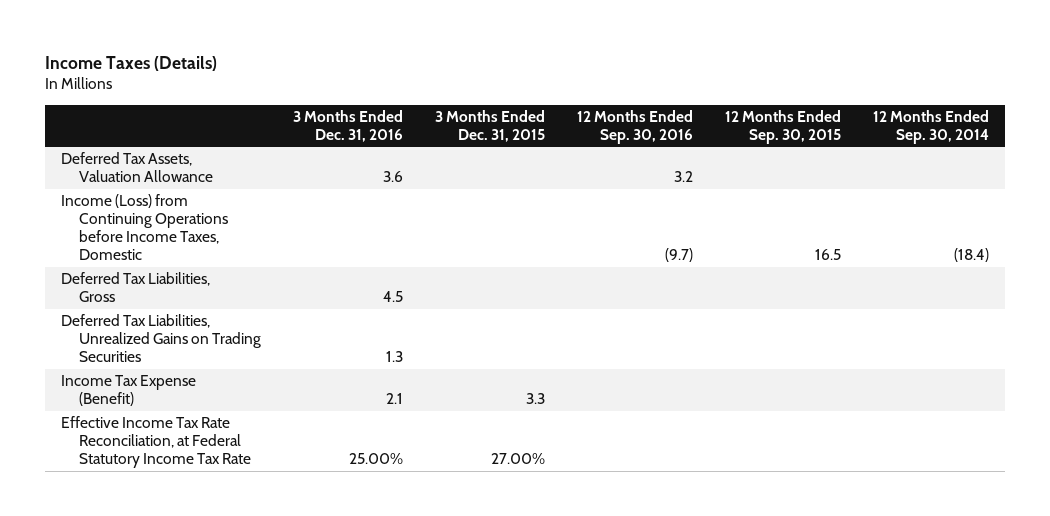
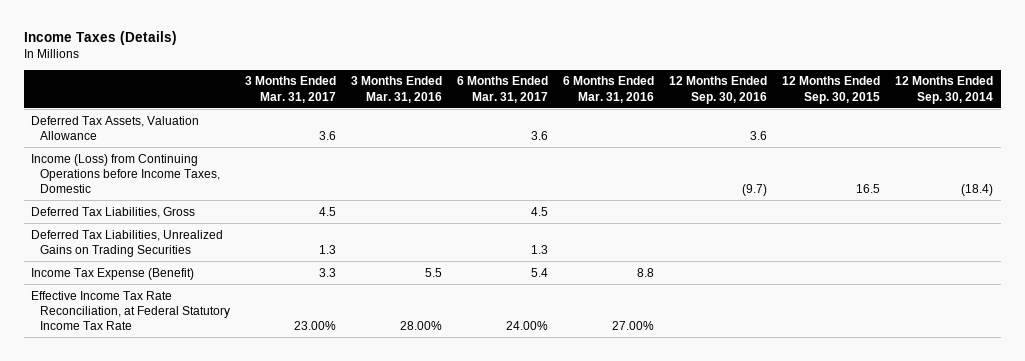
[292,110,403,143] 3 Months Ended Dec. 31, 2016 -> none
[434,110,545,143] 3 Months Ended Dec. 31, 2015 -> none
none -> [245,76,337,103] 3 Months Ended Mar. 31, 2017
none -> [351,76,443,103] 3 Months Ended Mar. 31, 2016
none -> [457,76,549,103] 6 Months Ended Mar. 31, 2017
none -> [563,76,655,103] 6 Months Ended Mar. 31, 2016
[673,171,693,183] 3.2 -> [750,130,768,140] 3.6

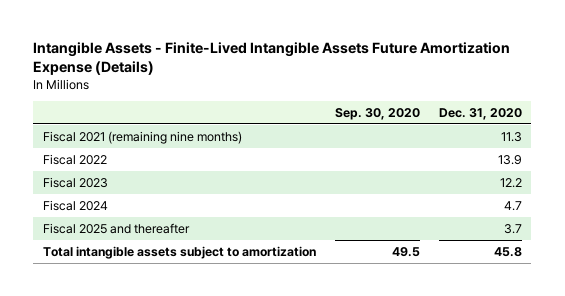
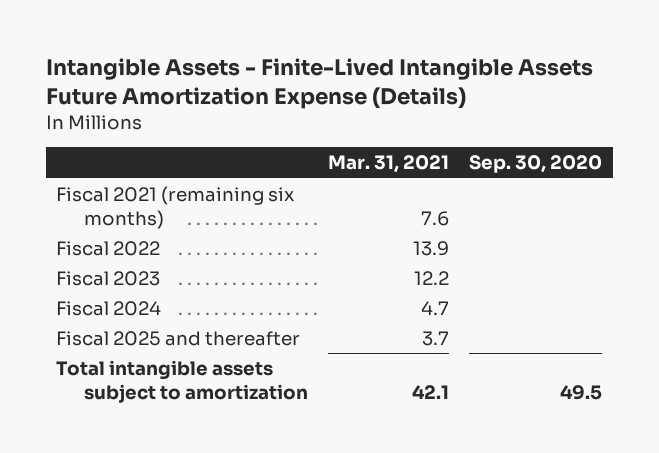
[438,107,522,120] Dec. 31, 2020 -> none
none -> [328,155,450,174] Mar. 31, 2021
[42,130,242,144] Fiscal 2021 (remaining nine months) -> [56,185,295,230] Fiscal 2021 (remaining six months)

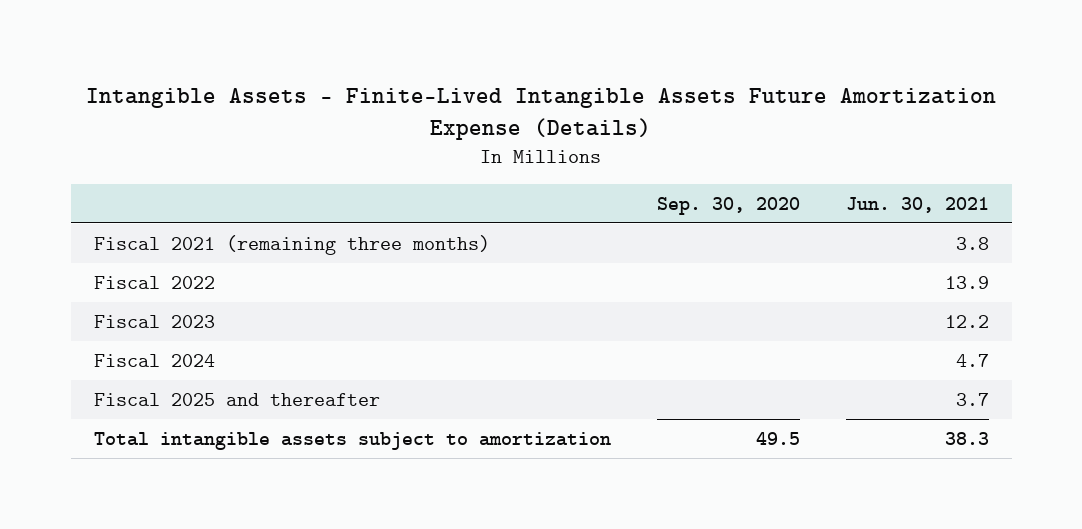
[328,155,450,174] Mar. 31, 2021 -> none
none -> [845,196,989,213] Jun. 30, 2021
[56,185,295,230] Fiscal 2021 (remaining six months) -> [93,234,490,255] Fiscal 2021 (remaining three months)

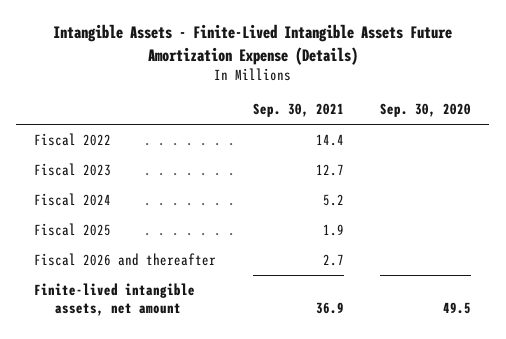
[845,196,989,213] Jun. 30, 2021 -> none
none -> [252,103,344,118] Sep. 30, 2021
[93,234,490,255] Fiscal 2021 (remaining three months) -> none
[93,392,380,406] Fiscal 2025 and thereafter -> [34,222,112,236] Fiscal 2025
none -> [34,252,217,266] Fiscal 2026 and thereafter
[93,431,611,450] Total intangible assets subject to amortization -> [34,282,196,317] Finite-lived intangible assets, net amount

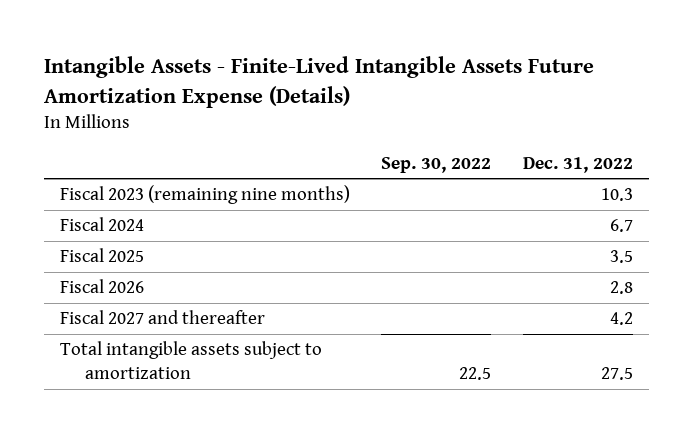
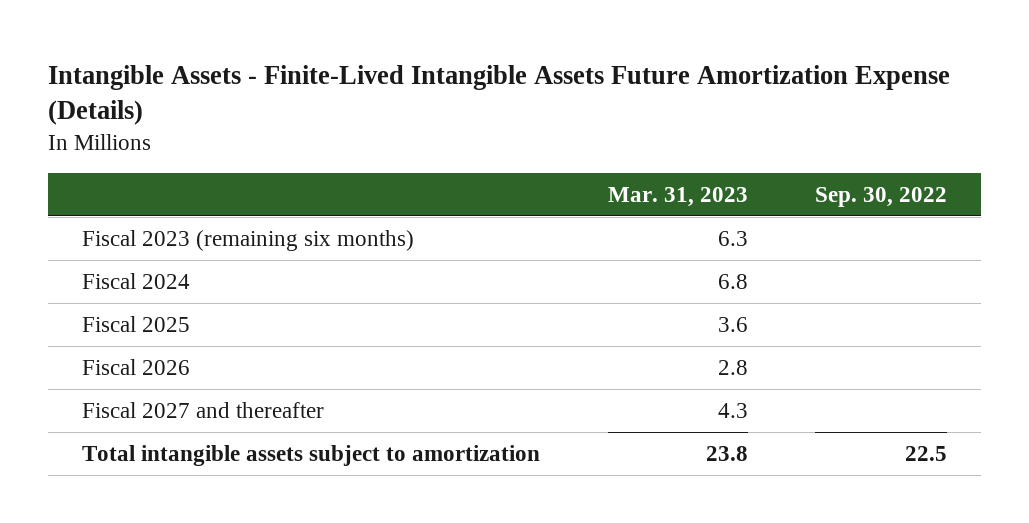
[523,156,634,173] Dec. 31, 2022 -> none
none -> [607,186,748,207] Mar. 31, 2023
[59,185,350,205] Fiscal 2023 (remaining nine months) -> [82,229,415,251] Fiscal 2023 (remaining six months)

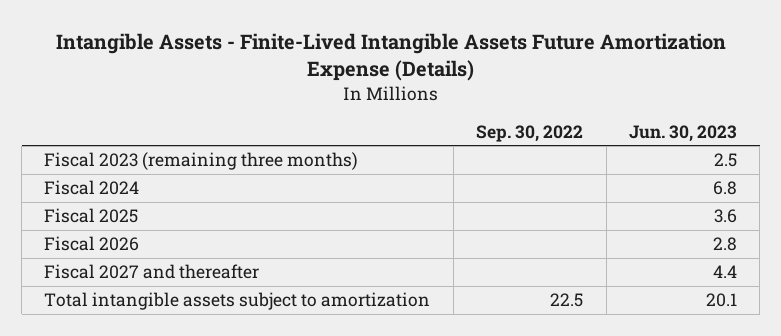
[607,186,748,207] Mar. 31, 2023 -> none
none -> [628,124,737,142] Jun. 30, 2023
[82,229,415,251] Fiscal 2023 (remaining six months) -> [44,152,359,171] Fiscal 2023 (remaining three months)

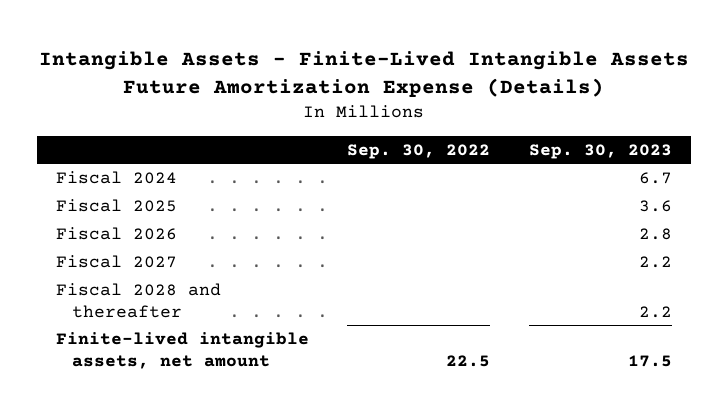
[628,124,737,142] Jun. 30, 2023 -> none
none -> [529,143,673,159] Sep. 30, 2023
[44,152,359,171] Fiscal 2023 (remaining three months) -> none
[44,264,260,280] Fiscal 2027 and thereafter -> [55,255,177,269] Fiscal 2027
none -> [55,283,221,318] Fiscal 2028 and thereafter
[44,292,431,311] Total intangible assets subject to amortization -> [55,332,309,369] Finite-lived intangible assets, net amount

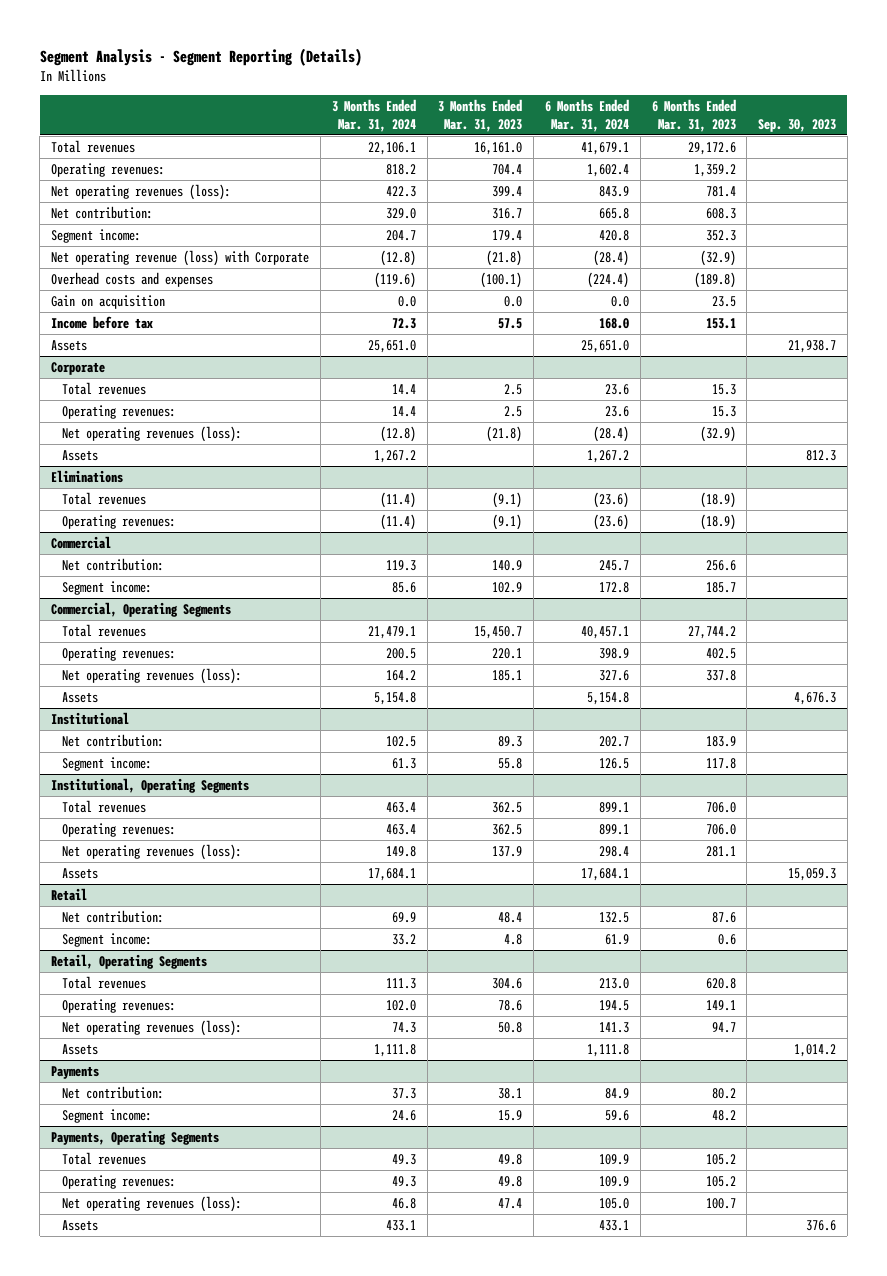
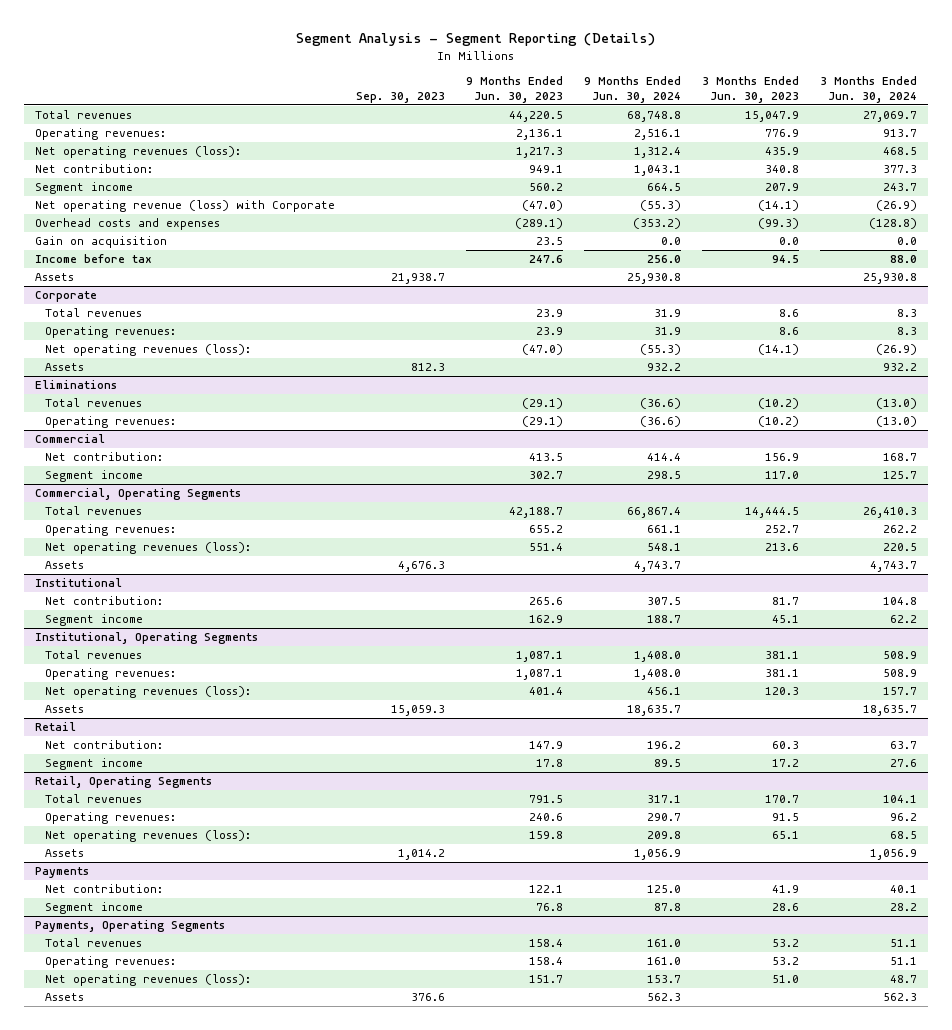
[331,98,416,132] 3 Months Ended Mar. 31, 2024 -> none
[438,98,523,132] 3 Months Ended Mar. 31, 2023 -> none
[544,98,629,132] 6 Months Ended Mar. 31, 2024 -> none
[651,98,736,132] 6 Months Ended Mar. 31, 2023 -> none
none -> [466,75,564,104] 9 Months Ended Jun. 30, 2023
none -> [584,75,682,104] 9 Months Ended Jun. 30, 2024
none -> [702,75,800,104] 3 Months Ended Jun. 30, 2023
none -> [820,75,918,104] 3 Months Ended Jun. 30, 2024
[51,228,142,243] Segment income: -> [34,182,133,195] Segment income
[61,580,152,595] Segment income: -> [44,470,143,483] Segment income
[61,756,152,771] Segment income: -> [44,614,143,627] Segment income
[61,932,152,947] Segment income: -> [44,758,143,771] Segment income
[61,1108,152,1123] Segment income: -> [44,902,143,915] Segment income

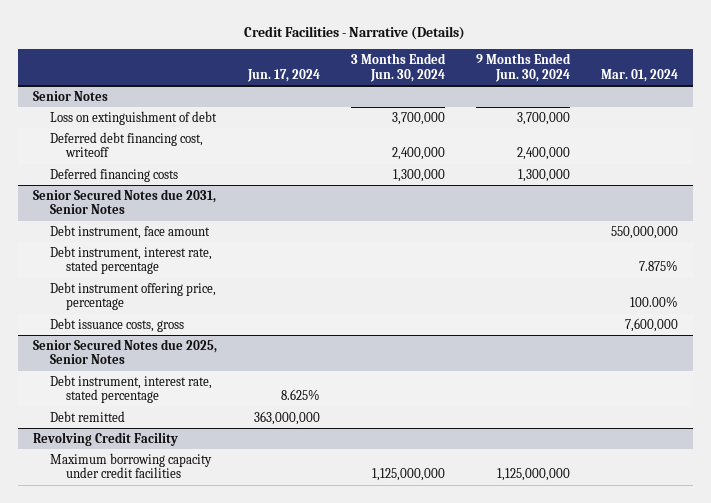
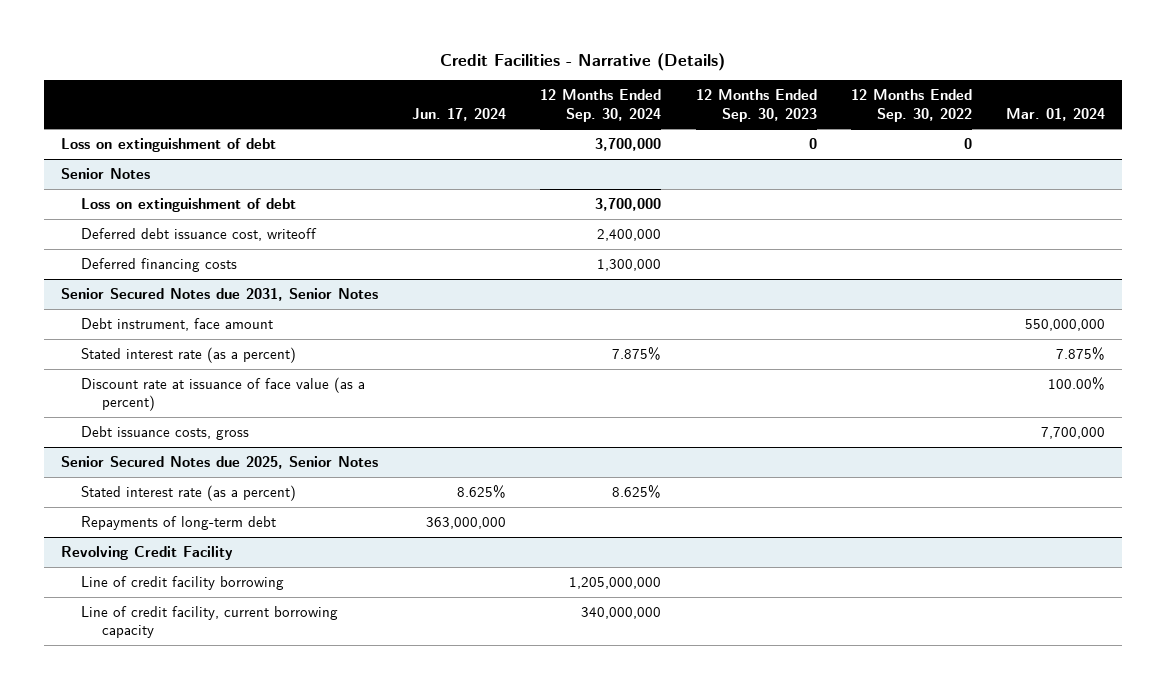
[350,53,446,82] 3 Months Ended Jun. 30, 2024 -> none
[475,53,571,82] 9 Months Ended Jun. 30, 2024 -> none
none -> [540,88,662,122] 12 Months Ended Sep. 30, 2024
none -> [695,88,817,122] 12 Months Ended Sep. 30, 2023
none -> [850,88,972,122] 12 Months Ended Sep. 30, 2022
none -> [60,137,276,152] Loss on extinguishment of debt
[49,131,203,158] Deferred debt financing cost, writeoff -> [81,227,318,241] Deferred debt issuance cost, writeoff
[49,245,212,275] Debt instrument, interest rate, stated percentage -> [81,346,297,363] Stated interest rate (as a percent)
[49,281,216,311] Debt instrument offering price, percentage -> [81,376,366,412] Discount rate at issuance of face value (as a percent)
[624,317,678,332] 7,600,000 -> [1041,426,1106,439] 7,700,000
[49,374,212,404] Debt instrument, interest rate, stated percentage -> [81,484,297,501] Stated interest rate (as a percent)
[49,410,125,422] Debt remitted -> [81,515,277,530] Repayments of long-term debt
[49,452,212,479] Maximum borrowing capacity under credit facilities -> none
none -> [81,575,285,590] Line of credit facility borrowing
none -> [81,605,339,639] Line of credit facility, current borrowing capacity

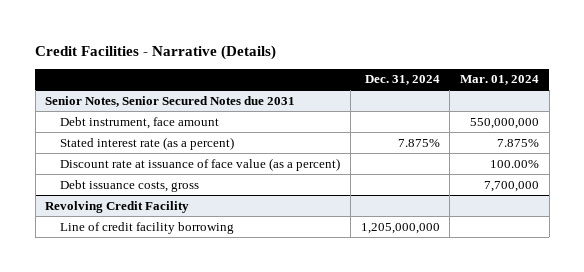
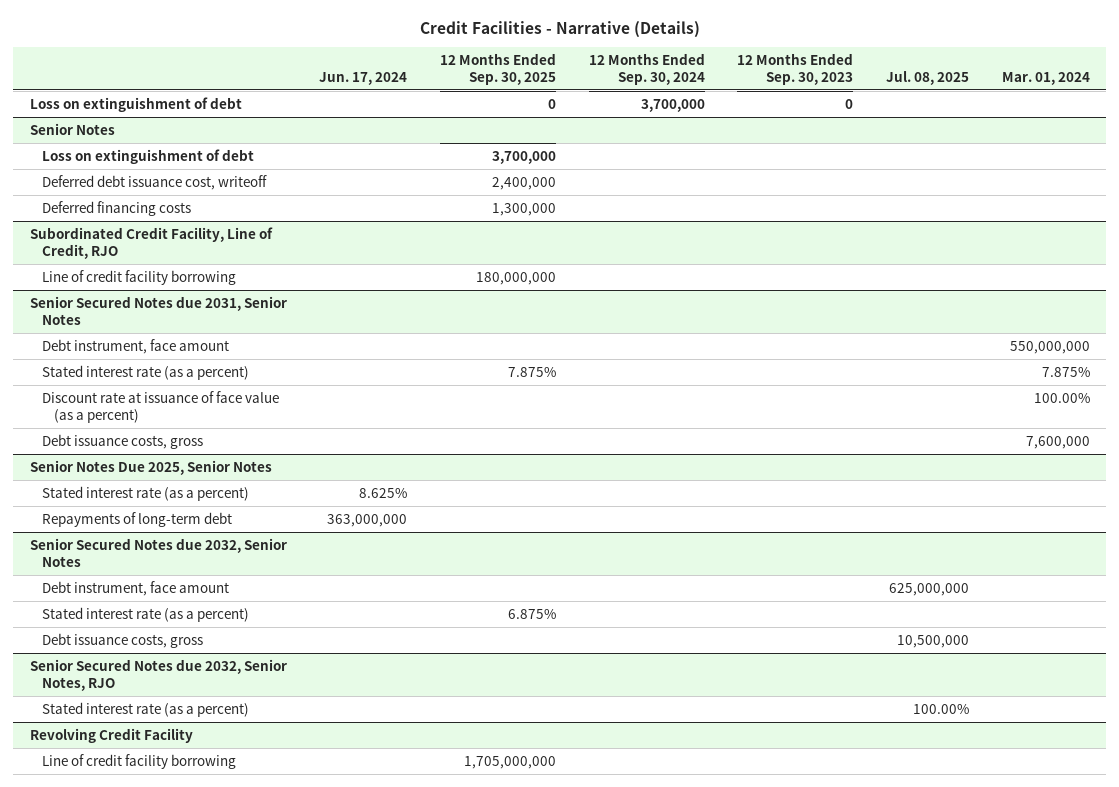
[364,75,440,86] Dec. 31, 2024 -> none
none -> [319,71,408,85] Jun. 17, 2024
none -> [439,52,556,85] 12 Months Ended Sep. 30, 2025
none -> [588,52,705,85] 12 Months Ended Sep. 30, 2024
none -> [737,52,854,85] 12 Months Ended Sep. 30, 2023
none -> [886,70,970,85] Jul. 08, 2025
none -> [29,96,242,112] Loss on extinguishment of debt
none -> [29,122,115,135] Senior Notes
none -> [42,148,255,164] Loss on extinguishment of debt
none -> [42,174,268,190] Deferred debt issuance cost, writeoff
none -> [42,200,192,216] Deferred financing costs
none -> [29,226,273,259] Subordinated Credit Facility, Line of Credit, RJO
none -> [42,269,237,285] Line of credit facility borrowing
[45,95,296,107] Senior Notes, Senior Secured Notes due 2031 -> [29,295,287,325] Senior Secured Notes due 2031, Senior Notes
[483,180,539,192] 7,700,000 -> [1025,435,1090,449] 7,600,000
none -> [29,459,272,475] Senior Notes Due 2025, Senior Notes
none -> [42,485,250,501] Stated interest rate (as a percent)
none -> [42,511,233,527] Repayments of long-term debt
none -> [29,537,287,567] Senior Secured Notes due 2032, Senior Notes
none -> [42,580,230,596] Debt instrument, face amount
none -> [42,606,250,622] Stated interest rate (as a percent)
none -> [42,632,204,648] Debt issuance costs, gross
none -> [29,658,287,691] Senior Secured Notes due 2032, Senior Notes, RJO
none -> [42,701,250,717] Stated interest rate (as a percent)

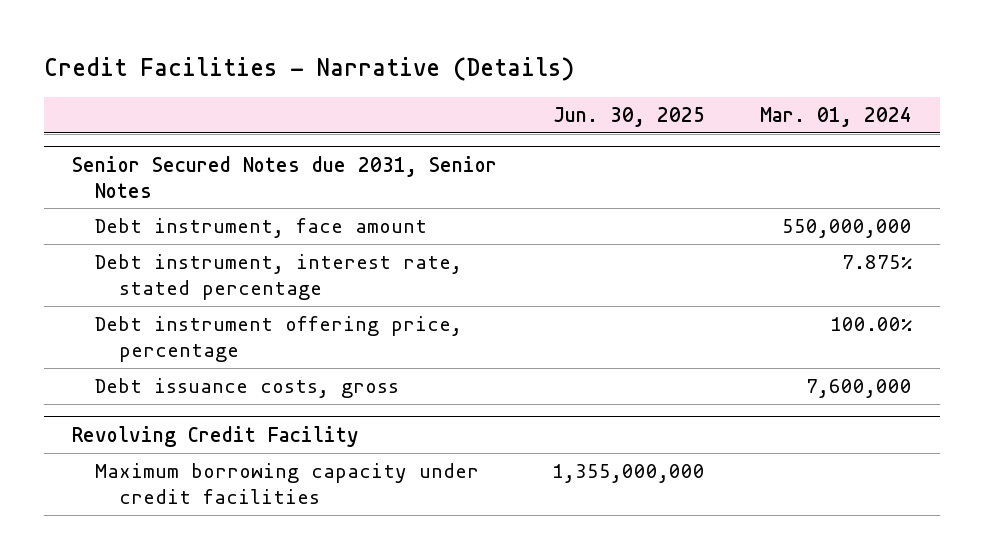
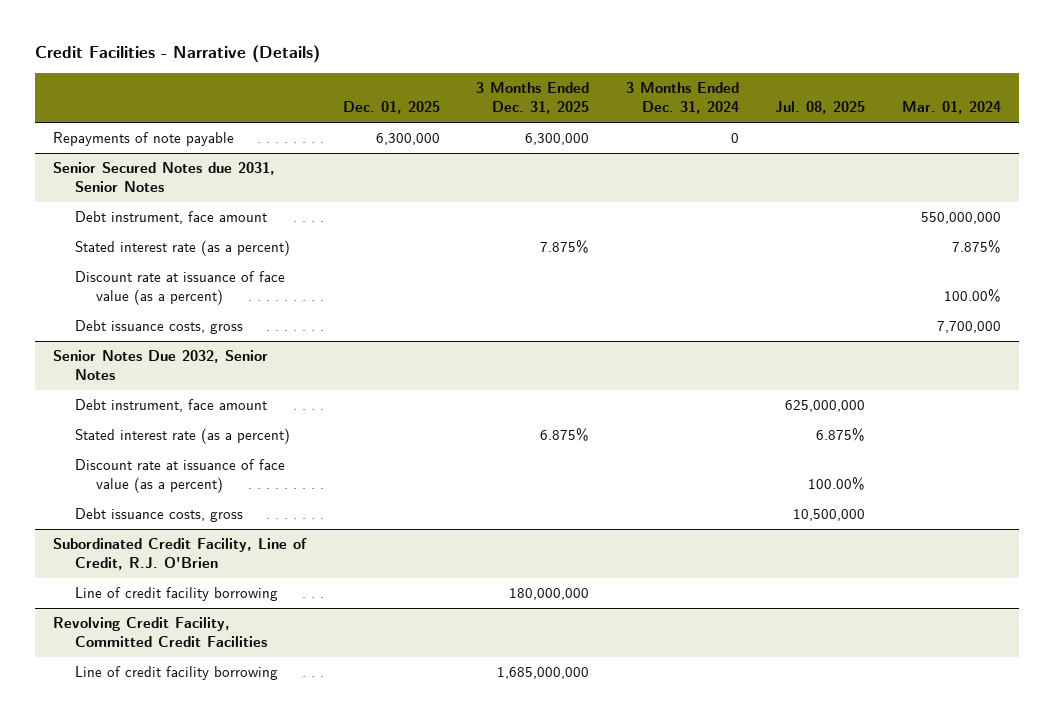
[553,107,706,128] Jun. 30, 2025 -> none
none -> [342,101,440,115] Dec. 01, 2025
none -> [476,82,590,115] 3 Months Ended Dec. 31, 2025
none -> [625,82,739,115] 3 Months Ended Dec. 31, 2024
none -> [775,101,866,115] Jul. 08, 2025
none -> [52,132,234,147] Repayments of note payable
[95,463,480,504] Maximum borrowing capacity under credit facilities -> none
[95,254,463,300] Debt instrument, interest rate, stated percentage -> [74,240,290,257] Stated interest rate (as a percent)
[95,316,463,362] Debt instrument offering price, percentage -> [74,271,285,306] Discount rate at issuance of face value (as a percent)
[806,379,913,399] 7,600,000 -> [936,321,1001,334] 7,700,000
none -> [52,350,268,381] Senior Notes Due 2032, Senior Notes
none -> [74,399,267,413] Debt instrument, face amount
none -> [74,428,290,445] Stated interest rate (as a percent)
none -> [74,459,285,494] Discount rate at issuance of face value (as a percent)
none -> [74,508,243,523] Debt issuance costs, gross
none -> [52,538,307,571] Subordinated Credit Facility, Line of Credit, R.J. O'Brien
none -> [74,587,278,602] Line of credit facility borrowing
[71,425,359,447] Revolving Credit Facility -> [52,617,267,648] Revolving Credit Facility, Committed Credit Facilities
none -> [74,666,278,681] Line of credit facility borrowing

